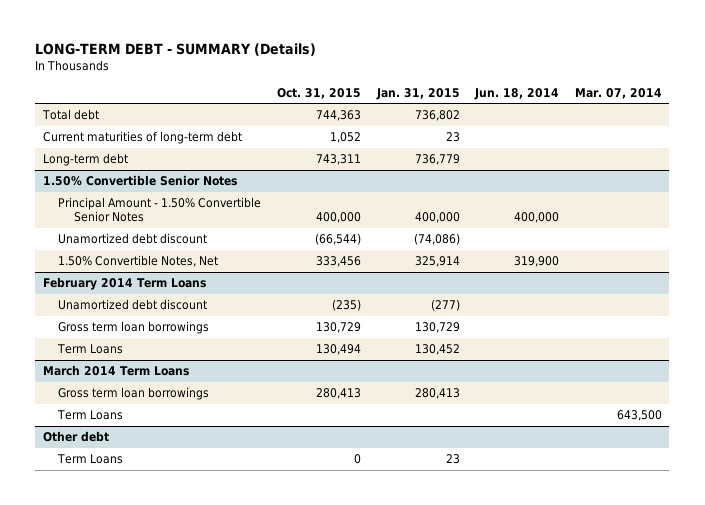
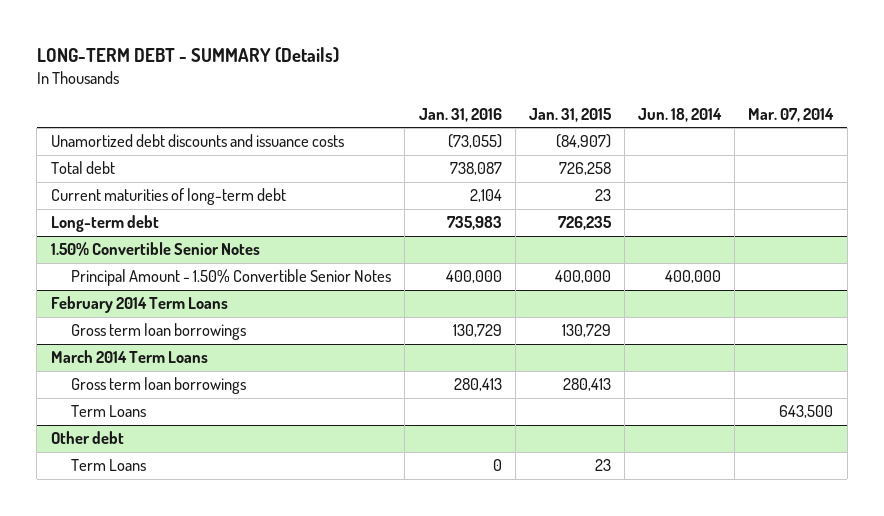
[276,87,361,99] Oct. 31, 2015 -> none
none -> [418,107,502,122] Jan. 31, 2016
none -> [50,134,344,148] Unamortized debt discounts and issuance costs
[414,110,460,122] 736,802 -> [558,162,611,176] 726,258
[414,154,460,166] 736,779 -> [557,216,612,231] 726,235
[58,233,208,245] Unamortized debt discount -> none
[58,255,219,268] 1.50% Convertible Notes, Net -> none
[58,299,208,311] Unamortized debt discount -> none
[57,344,124,355] Term Loans -> none

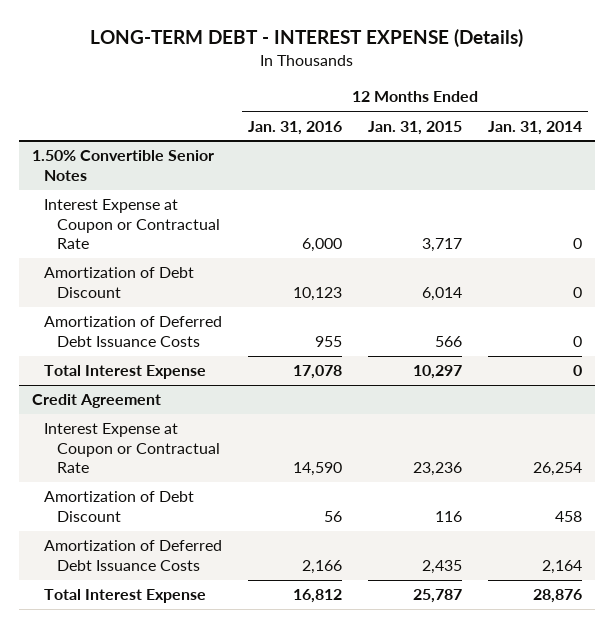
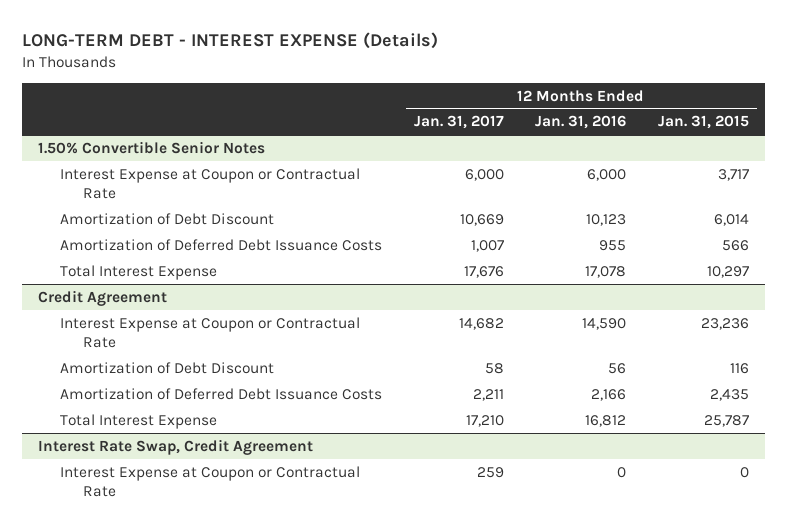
[487,120,582,135] Jan. 31, 2014 -> none
none -> [413,115,504,130] Jan. 31, 2017
none -> [37,438,313,455] Interest Rate Swap, Credit Agreement
none -> [60,465,361,497] Interest Expense at Coupon or Contractual Rate

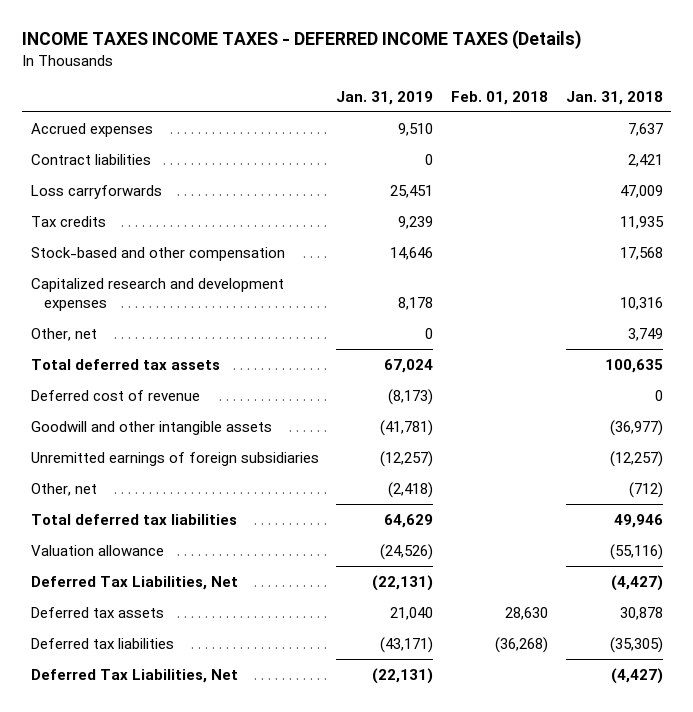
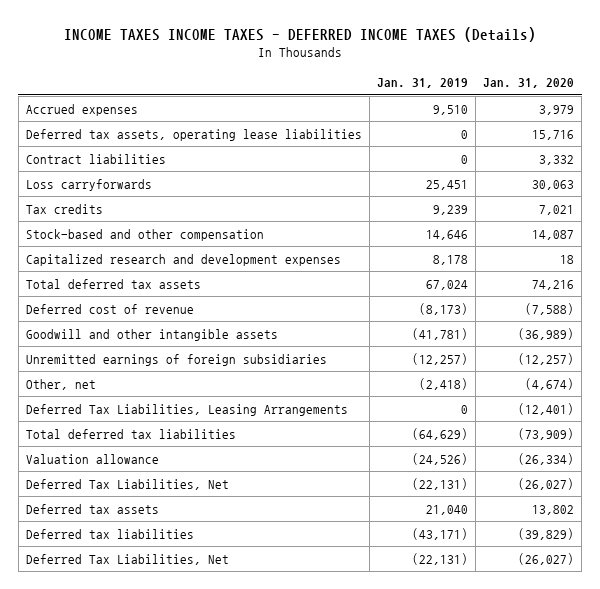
[450,90,548,105] Feb. 01, 2018 -> none
[565,90,663,105] Jan. 31, 2018 -> none
none -> [483,78,575,89] Jan. 31, 2020
none -> [25,128,362,141] Deferred tax assets, operating lease liabilities
[30,327,97,341] Other, net -> none
none -> [25,403,348,416] Deferred Tax Liabilities, Leasing Arrangements
[384,513,434,528] 64,629 -> [412,427,469,440] (64,629)

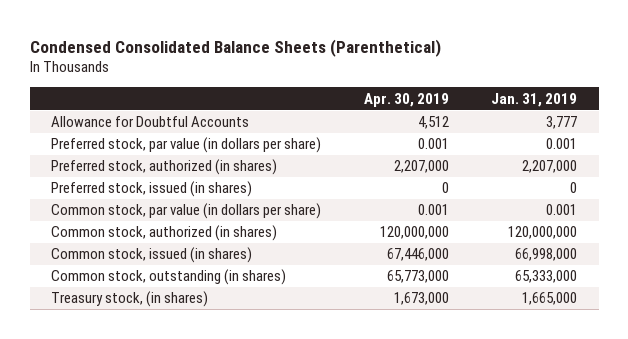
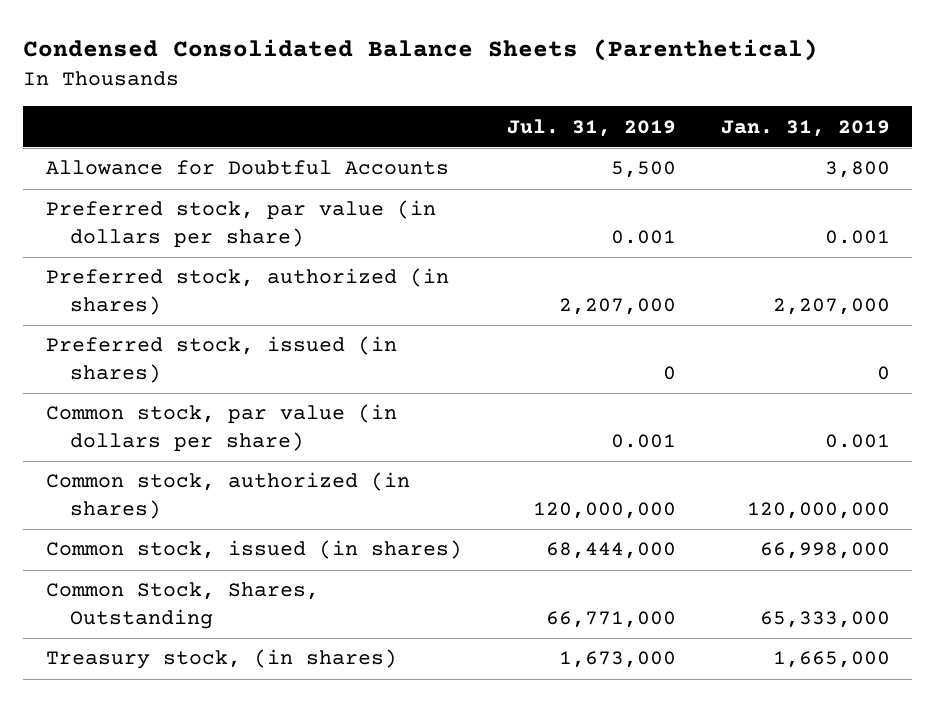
[363,92,449,107] Apr. 30, 2019 -> none
none -> [506,118,676,137] Jul. 31, 2019
[546,116,578,130] 3,777 -> [824,161,890,179] 3,800
[50,269,286,286] Common stock, outstanding (in shares) -> [45,582,319,629] Common Stock, Shares, Outstanding

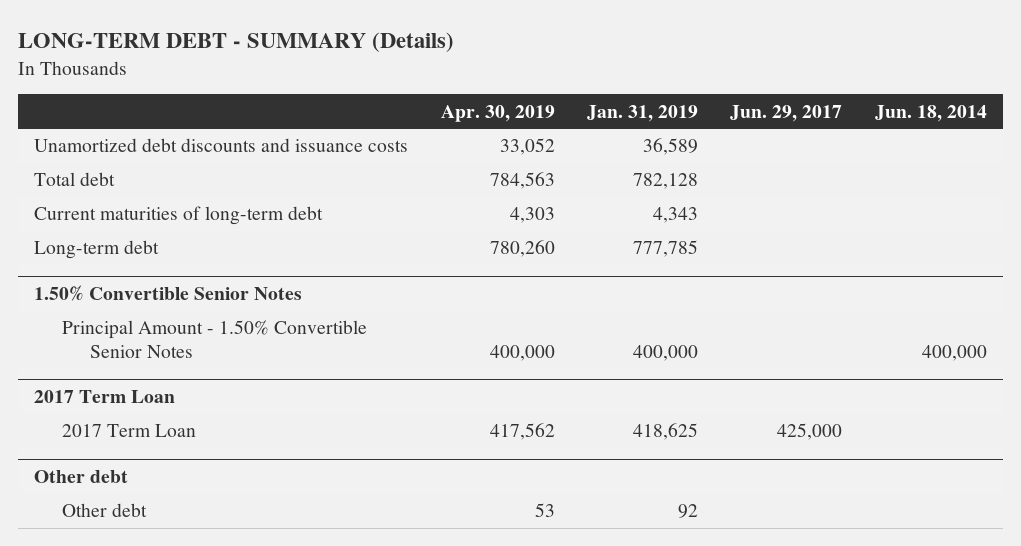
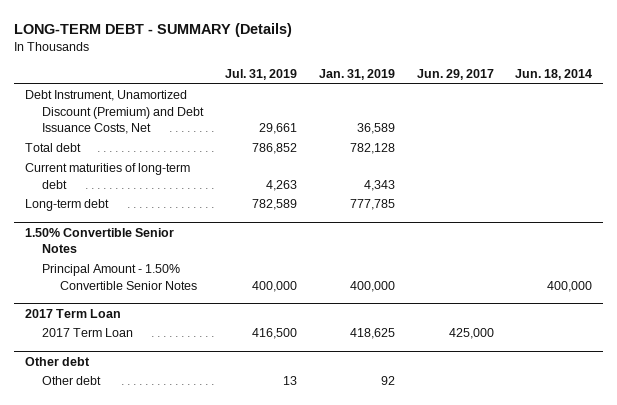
[440,104,555,122] Apr. 30, 2019 -> none
none -> [225,69,298,81] Jul. 31, 2019
[34,138,409,153] Unamortized debt discounts and issuance costs -> [25,90,205,135] Debt Instrument, Unamortized Discount (Premium) and Debt Issuance Costs, Net

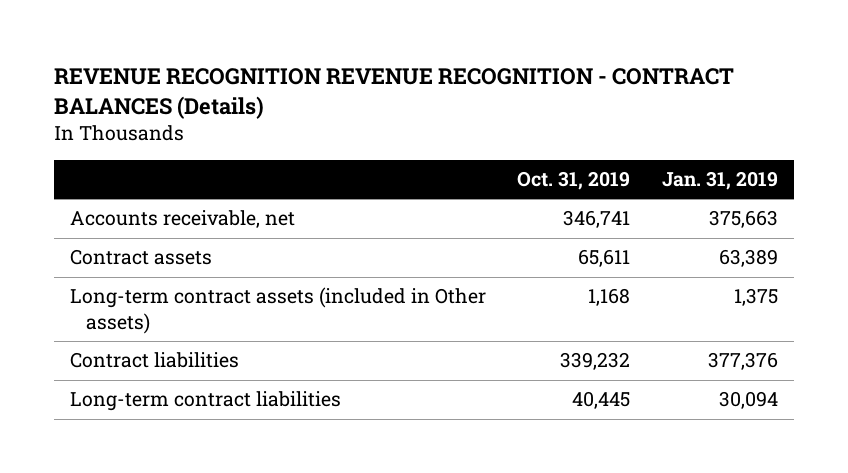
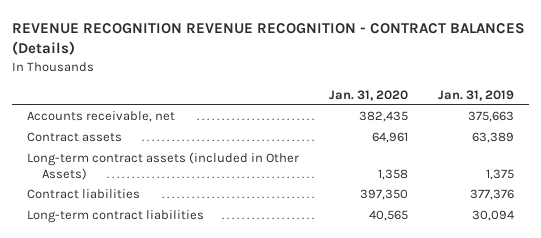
[517,170,631,190] Oct. 31, 2019 -> none
none -> [329,89,409,101] Jan. 31, 2020
[69,287,486,334] Long-term contract assets (included in Other assets) -> [27,152,300,181] Long-term contract assets (included in Other Assets)

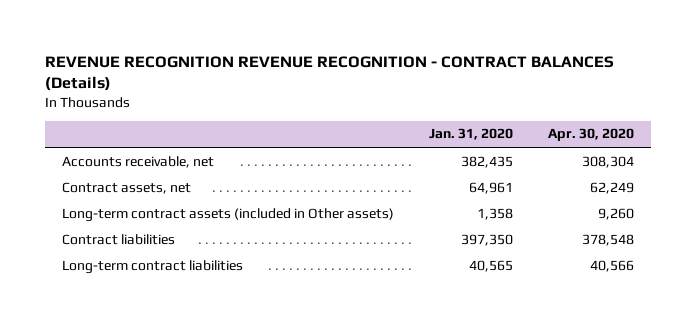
[438,89,515,101] Jan. 31, 2019 -> none
none -> [547,128,634,142] Apr. 30, 2020
[27,132,123,143] Contract assets -> [62,181,192,194] Contract assets, net
[27,152,300,181] Long-term contract assets (included in Other Assets) -> [62,207,395,222] Long-term contract assets (included in Other assets)

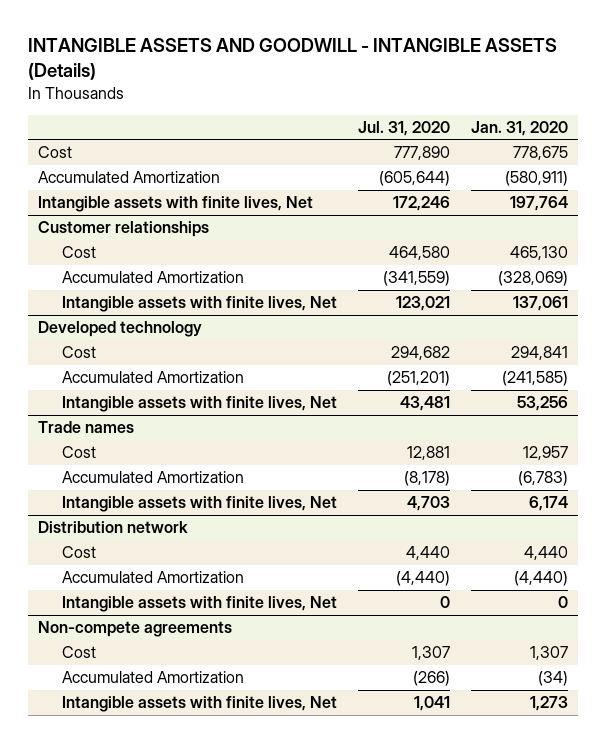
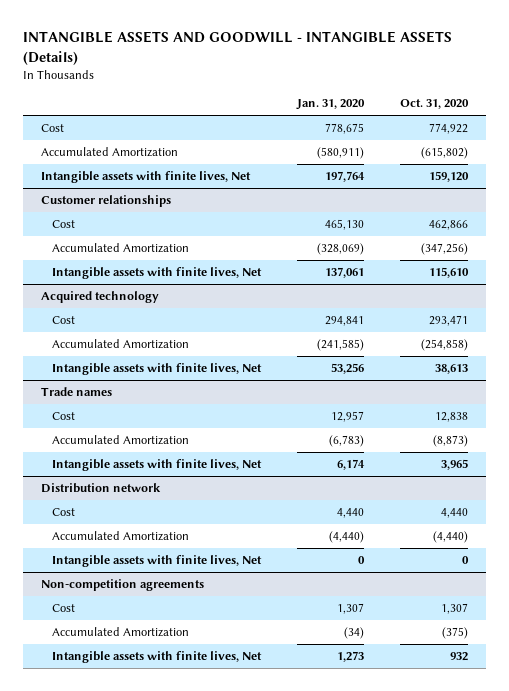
[357,120,450,136] Jul. 31, 2020 -> none
none -> [400,99,470,110] Oct. 31, 2020
[38,321,203,338] Developed technology -> [41,291,160,304] Acquired technology
[38,621,233,638] Non-compete agreements -> [41,579,205,592] Non-competition agreements

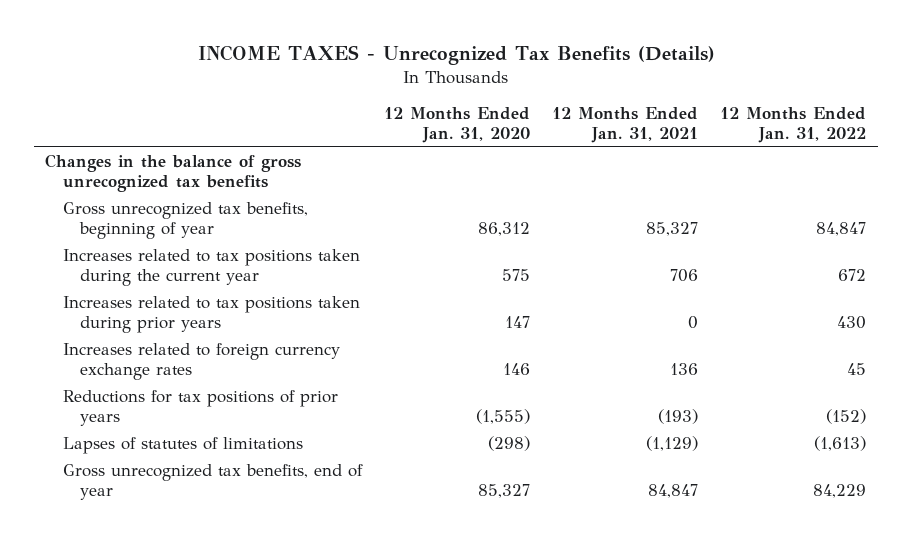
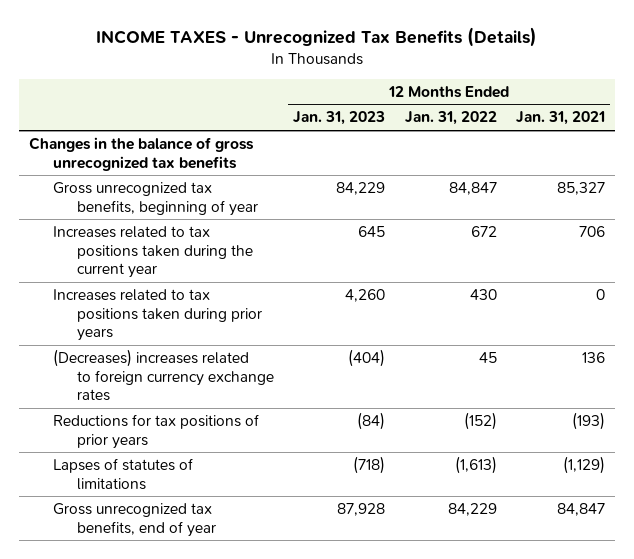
[383,107,530,144] 12 Months Ended Jan. 31, 2020 -> none
none -> [293,111,386,126] Jan. 31, 2023
[62,343,340,381] Increases related to foreign currency exchange rates -> [52,348,274,402] (Decreases) increases related to foreign currency exchange rates

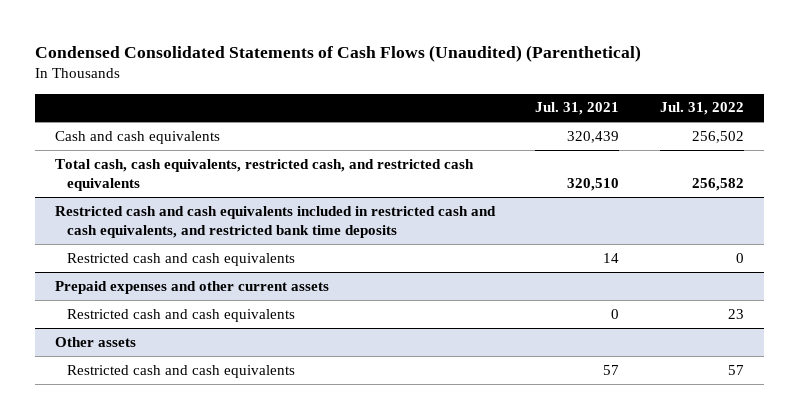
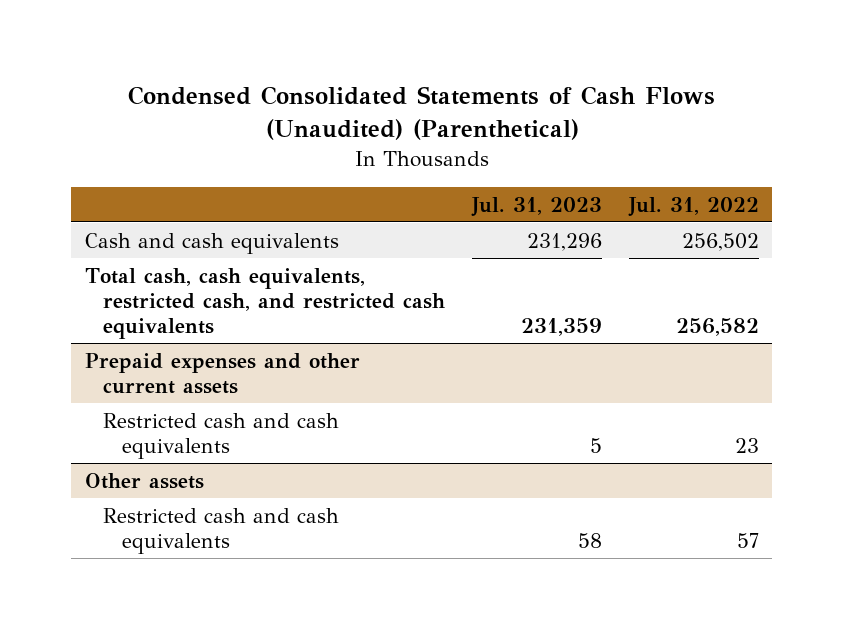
[535,102,620,116] Jul. 31, 2021 -> none
none -> [471,196,603,217] Jul. 31, 2023
[54,205,496,238] Restricted cash and cash equivalents included in restricted cash and cash equivalents, and restricted bank time deposits -> none
[67,252,296,266] Restricted cash and cash equivalents -> none

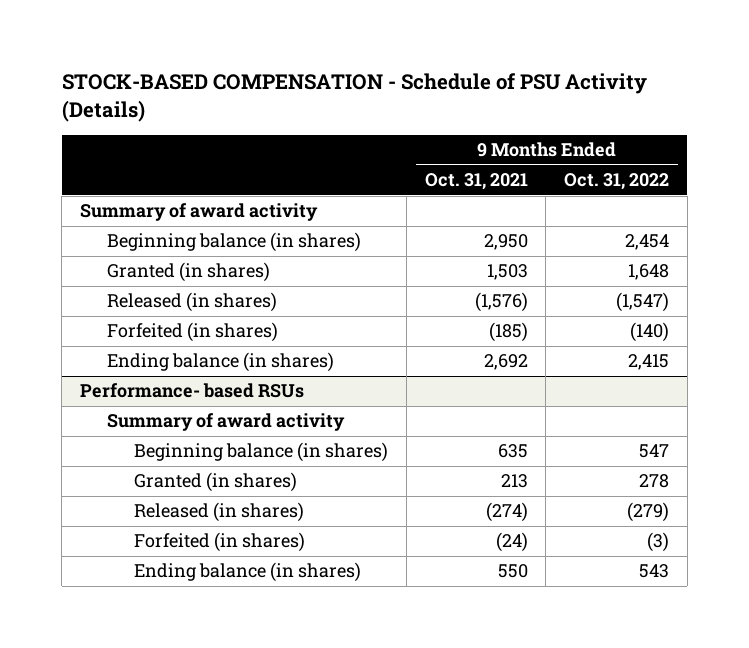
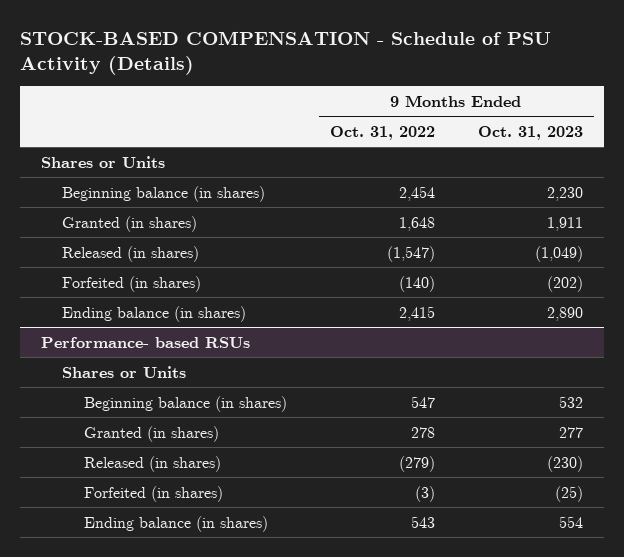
[424,173,528,191] Oct. 31, 2021 -> none
none -> [477,125,583,140] Oct. 31, 2023
[79,203,318,222] Summary of award activity -> [41,155,166,168] Shares or Units
[107,413,346,432] Summary of award activity -> [62,365,187,378] Shares or Units

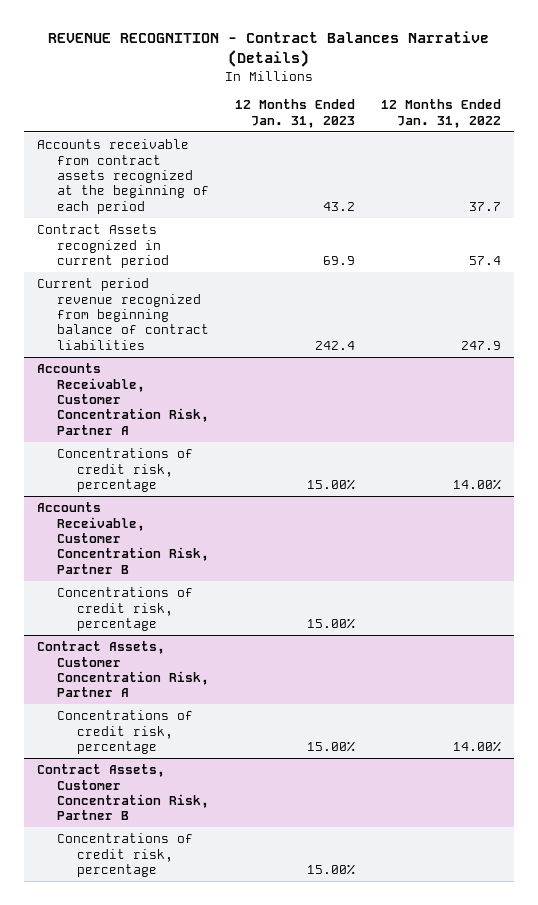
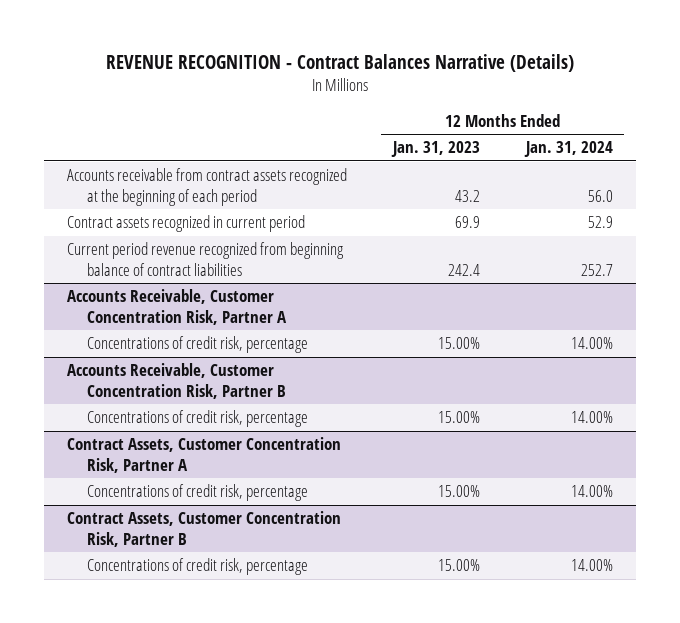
[381,99,502,128] 12 Months Ended Jan. 31, 2022 -> none
none -> [523,141,613,158] Jan. 31, 2024
[36,224,170,268] Contract Assets recognized in current period -> [66,215,305,233] Contract assets recognized in current period

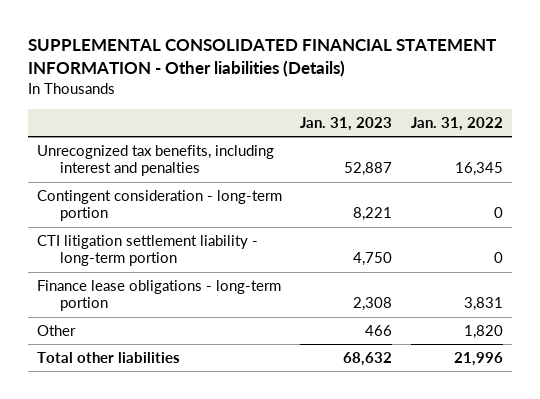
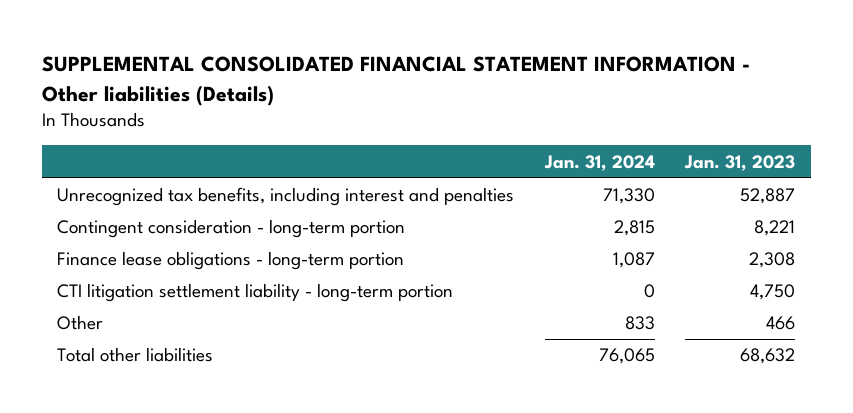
[410,117,503,132] Jan. 31, 2022 -> none
none -> [543,154,655,171] Jan. 31, 2024
[37,235,259,267] CTI litigation settlement liability - long-term portion -> [57,283,454,303] CTI litigation settlement liability - long-term portion

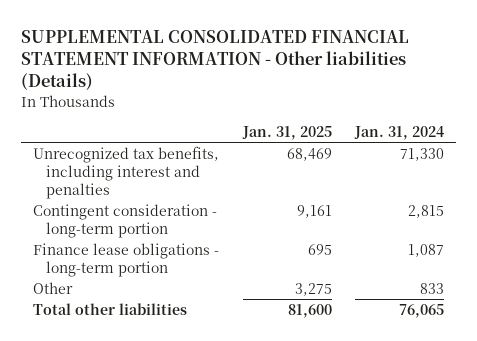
[684,154,796,171] Jan. 31, 2023 -> none
none -> [241,125,332,140] Jan. 31, 2025
[57,283,454,303] CTI litigation settlement liability - long-term portion -> none

